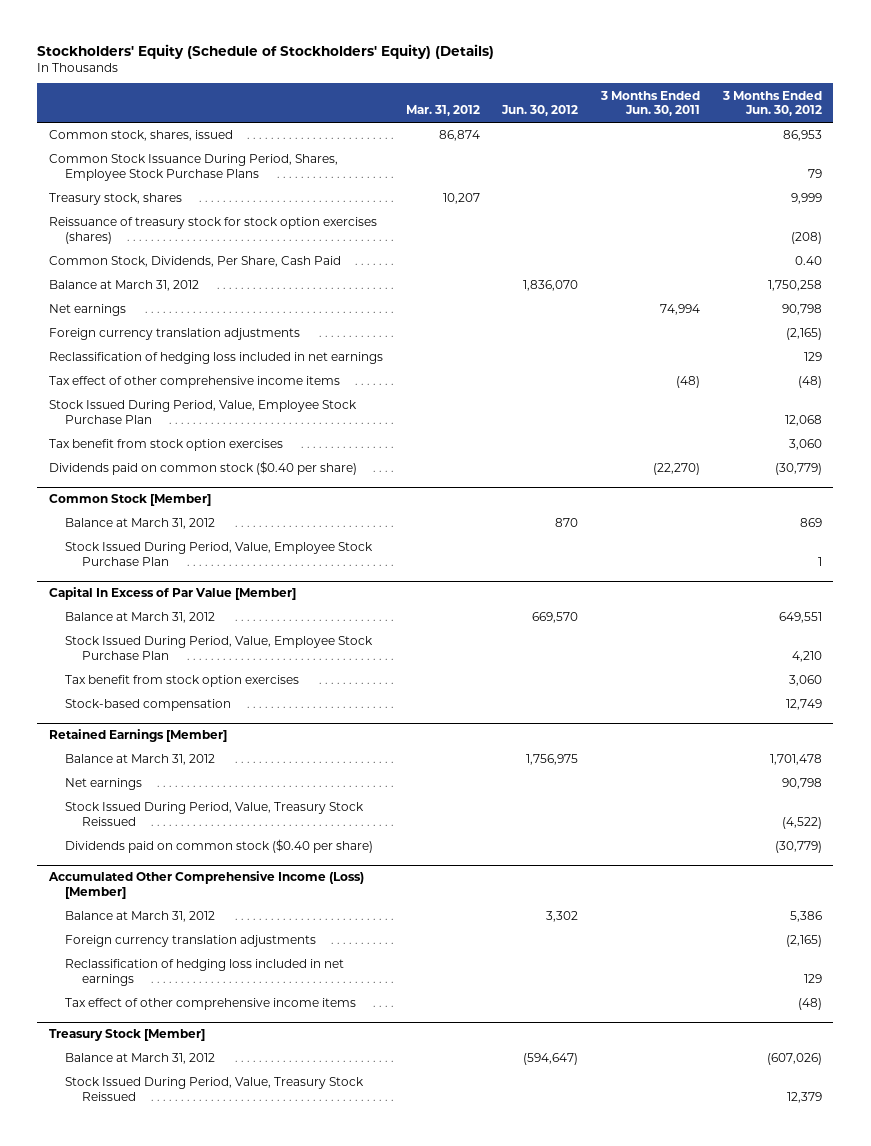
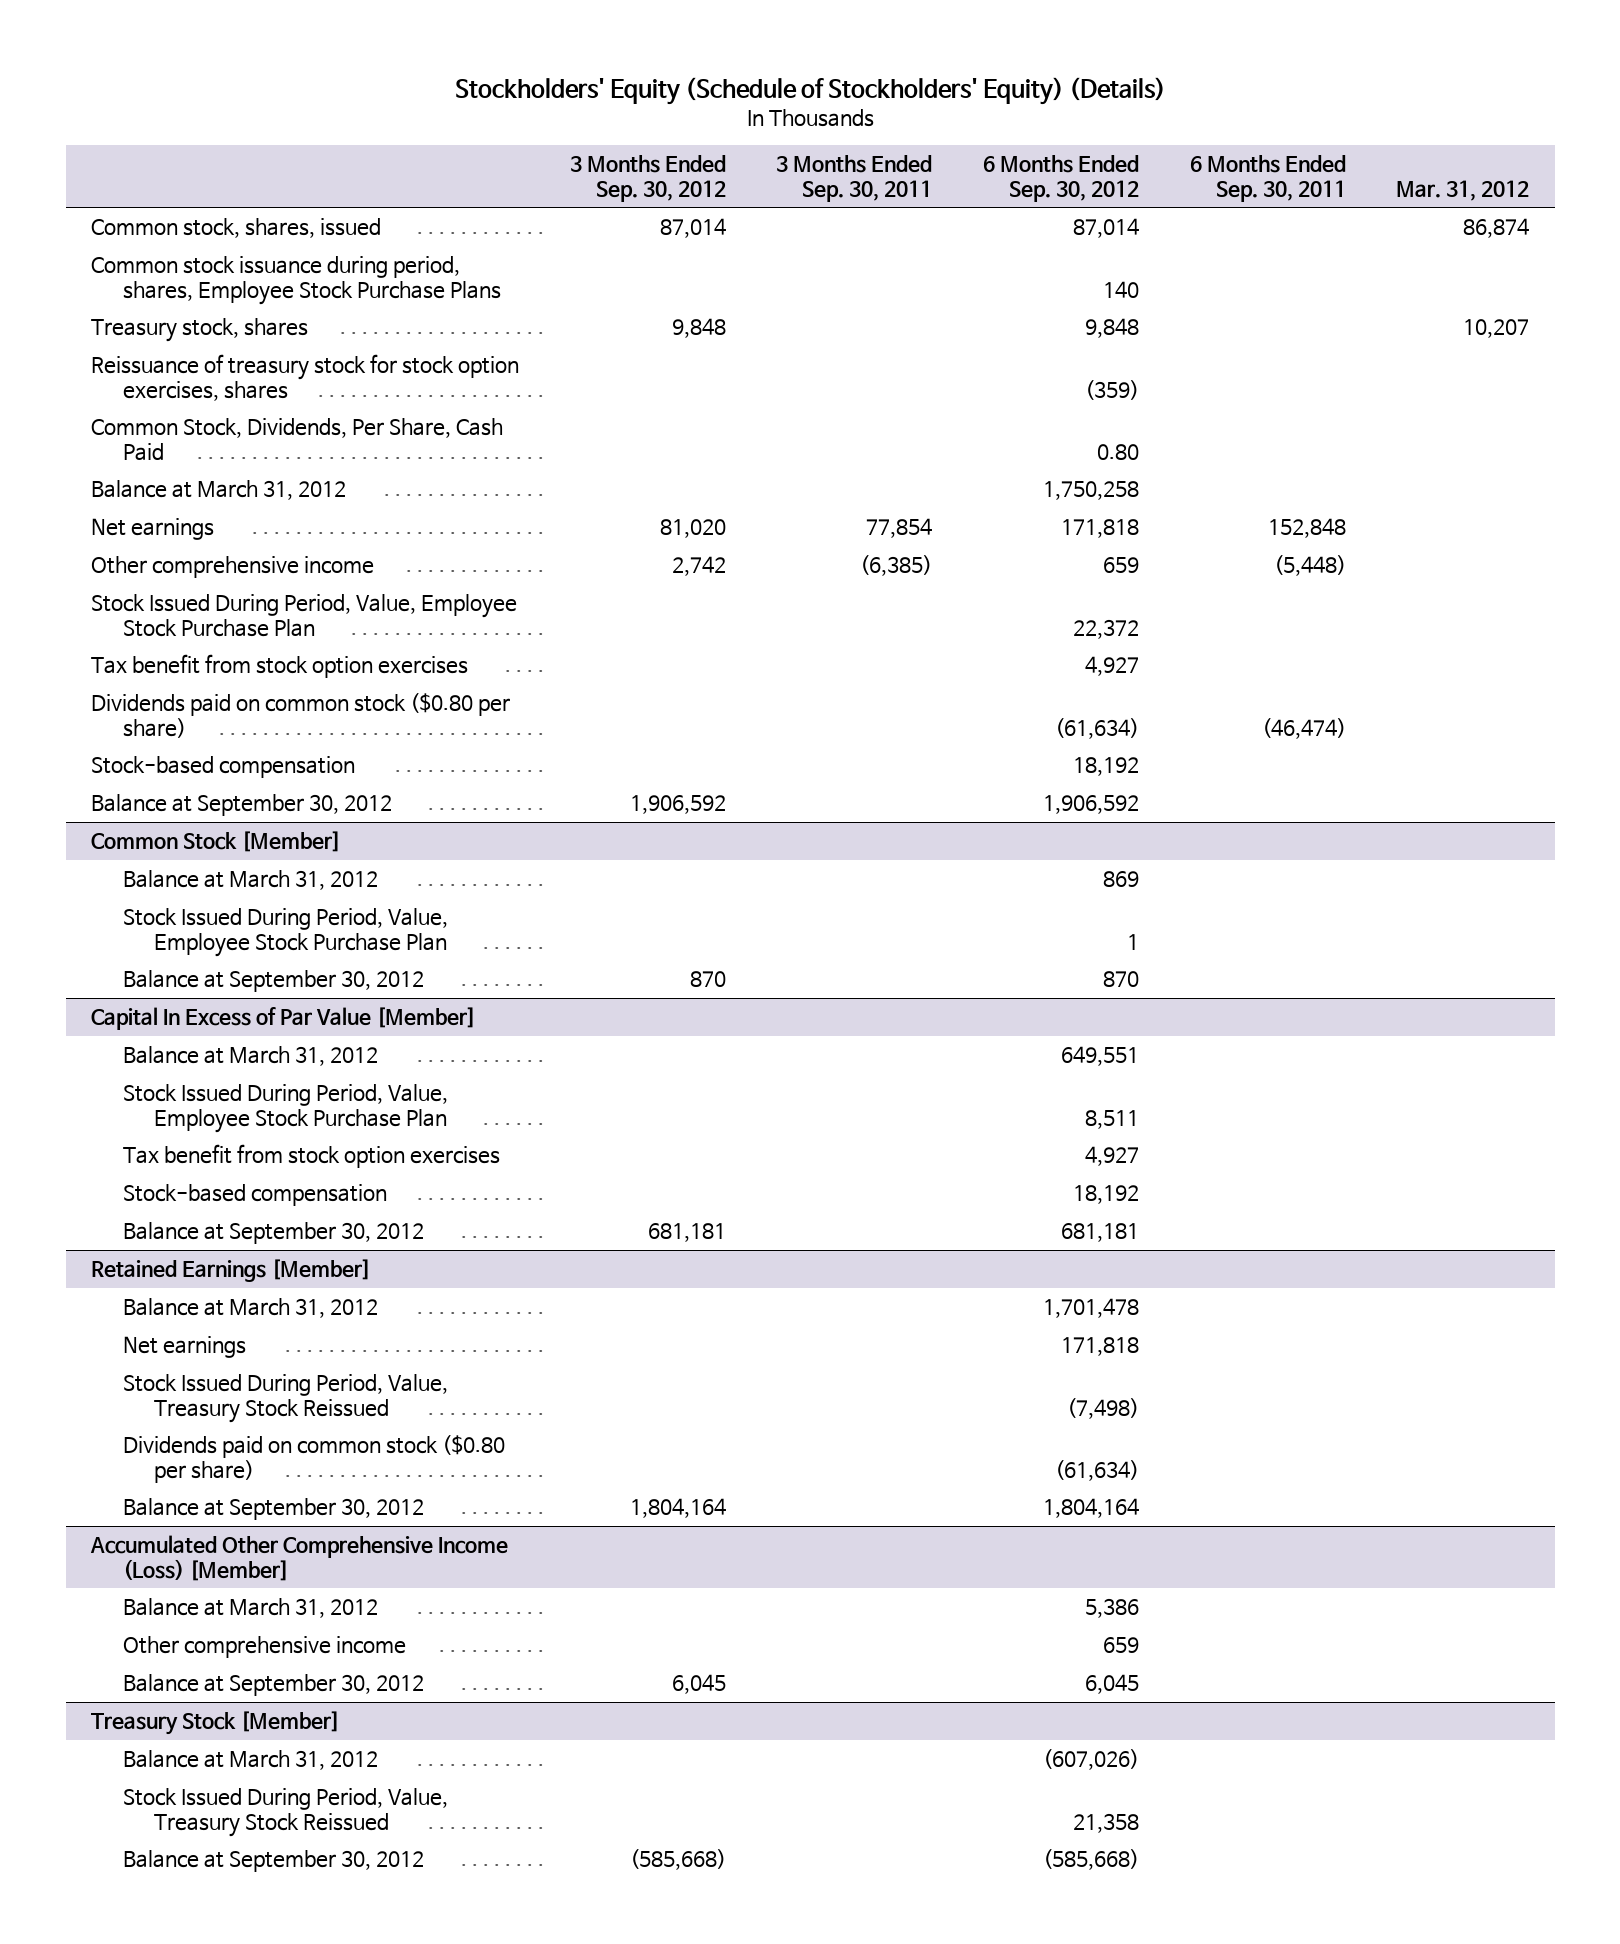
[501,105,579,117] Jun. 30, 2012 -> none
[600,90,701,117] 3 Months Ended Jun. 30, 2011 -> none
[721,90,822,117] 3 Months Ended Jun. 30, 2012 -> none
none -> [569,155,726,202] 3 Months Ended Sep. 30, 2012
none -> [776,155,933,202] 3 Months Ended Sep. 30, 2011
none -> [982,155,1139,202] 6 Months Ended Sep. 30, 2012
none -> [1189,155,1346,202] 6 Months Ended Sep. 30, 2011
[48,154,338,181] Common Stock Issuance During Period, Shares, Employee Stock Purchase Plans -> [91,256,501,305] Common stock issuance during period, shares, Employee Stock Purchase Plans
[48,217,377,244] Reissuance of treasury stock for stock option exercises (shares) -> [91,354,520,401] Reissuance of treasury stock for stock option exercises, shares
[48,328,300,341] Foreign currency translation adjustments -> none
[48,352,383,365] Reclassification of hedging loss included in net earnings -> none
[48,376,340,389] Tax effect of other comprehensive income items -> none
none -> [91,556,375,579] Other comprehensive income
[48,461,357,476] Dividends paid on common stock ($0.40 per share) -> [91,693,511,738] Dividends paid on common stock ($0.80 per share)
none -> [91,756,356,779] Stock-based compensation
none -> [91,794,393,817] Balance at September 30, 2012
none -> [122,970,424,993] Balance at September 30, 2012
none -> [122,1222,424,1245] Balance at September 30, 2012
[65,839,374,854] Dividends paid on common stock ($0.40 per share) -> [122,1435,505,1483] Dividends paid on common stock ($0.80 per share)
none -> [122,1498,424,1521] Balance at September 30, 2012
[65,935,317,948] Foreign currency translation adjustments -> none
[65,959,345,986] Reclassification of hedging loss included in net earnings -> none
[65,998,357,1011] Tax effect of other comprehensive income items -> none
none -> [122,1636,406,1659] Other comprehensive income
none -> [122,1674,424,1697] Balance at September 30, 2012
none -> [122,1850,424,1873] Balance at September 30, 2012

